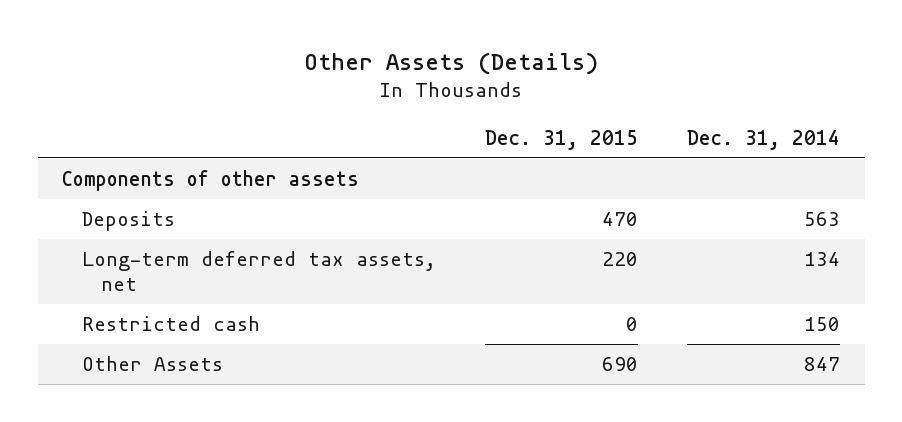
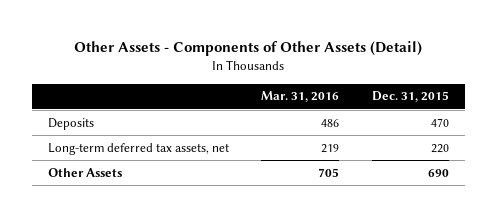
[304,51,599,75] Other Assets (Details) -> [74,41,423,57] Other Assets - Components of Other Assets (Detail)
[687,129,841,150] Dec. 31, 2014 -> none
none -> [261,91,340,103] Mar. 31, 2016
[62,169,360,191] Components of other assets -> none
[81,315,260,331] Restricted cash -> none

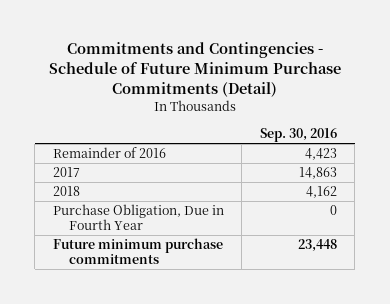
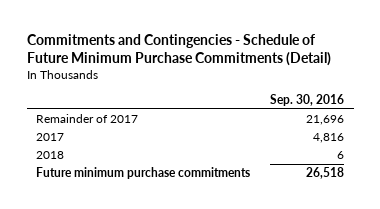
[52,204,224,231] Purchase Obligation, Due in Fourth Year -> none
[52,147,166,159] Remainder of 2016 -> [36,114,139,124] Remainder of 2017
[304,148,337,161] 4,423 -> [305,115,344,126] 21,696
[298,167,337,180] 14,863 -> [312,133,344,144] 4,816
[305,186,337,199] 4,162 -> [336,151,344,160] 6
[297,239,337,253] 23,448 -> [305,167,344,180] 26,518

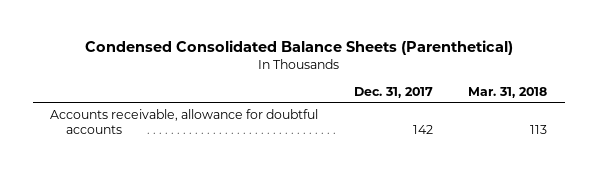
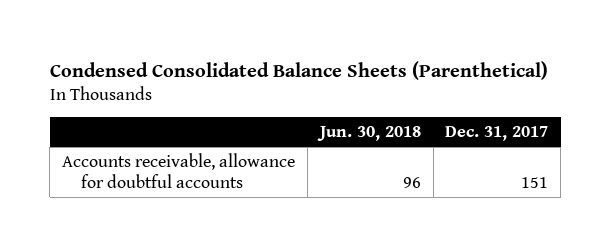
[467,87,547,99] Mar. 31, 2018 -> none
none -> [316,126,421,142] Jun. 30, 2018
[412,125,433,135] 142 -> [521,176,549,188] 151

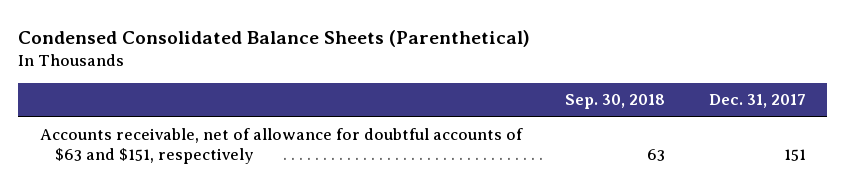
[316,126,421,142] Jun. 30, 2018 -> none
none -> [565,94,666,110] Sep. 30, 2018
[62,152,296,188] Accounts receivable, allowance for doubtful accounts -> [39,127,523,165] Accounts receivable, net of allowance for doubtful accounts of $63 and $151, respectively

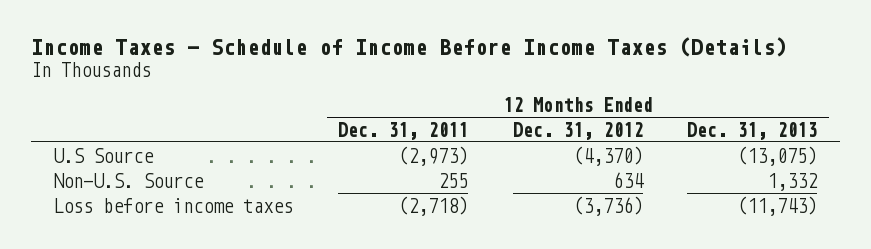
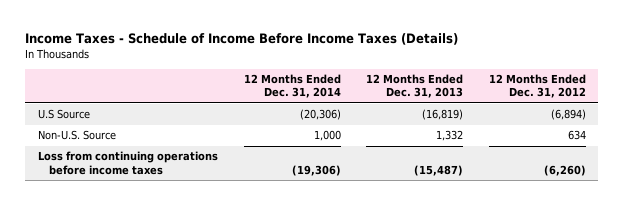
[338,121,469,140] Dec. 31, 2011 -> none
none -> [243,74,341,99] 12 Months Ended Dec. 31, 2014
[572,145,643,166] (4,370) -> [550,109,586,121] (6,894)
[737,145,818,166] (13,075) -> [422,109,464,121] (16,819)
[53,197,294,213] Loss before income taxes -> [38,151,219,175] Loss from continuing operations before income taxes
[572,195,643,216] (3,736) -> [543,164,586,176] (6,260)
[737,195,818,216] (11,743) -> [414,164,464,176] (15,487)

